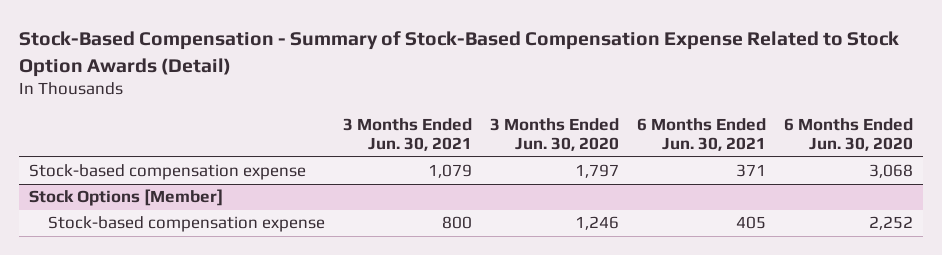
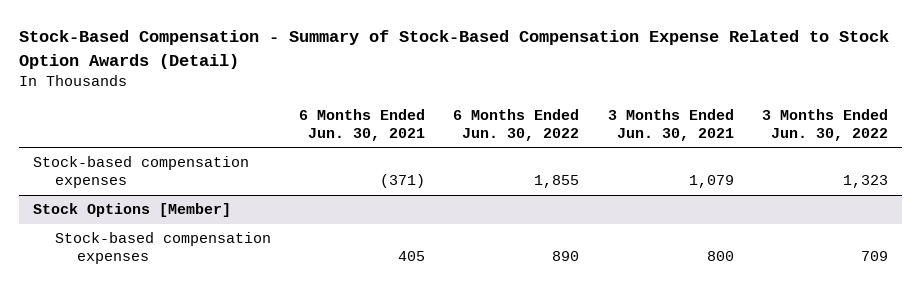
[490,117,620,152] 3 Months Ended Jun. 30, 2020 -> none
[784,117,914,152] 6 Months Ended Jun. 30, 2020 -> none
none -> [453,108,580,141] 6 Months Ended Jun. 30, 2022
none -> [761,108,888,141] 3 Months Ended Jun. 30, 2022
[28,164,306,181] Stock-based compensation expense -> [33,156,250,189] Stock-based compensation expenses
[736,164,767,178] 371 -> [380,174,426,189] (371)
[47,216,325,233] Stock-based compensation expense -> [55,232,272,265] Stock-based compensation expenses

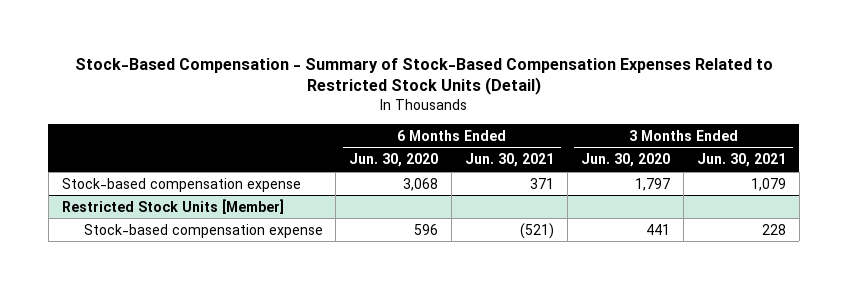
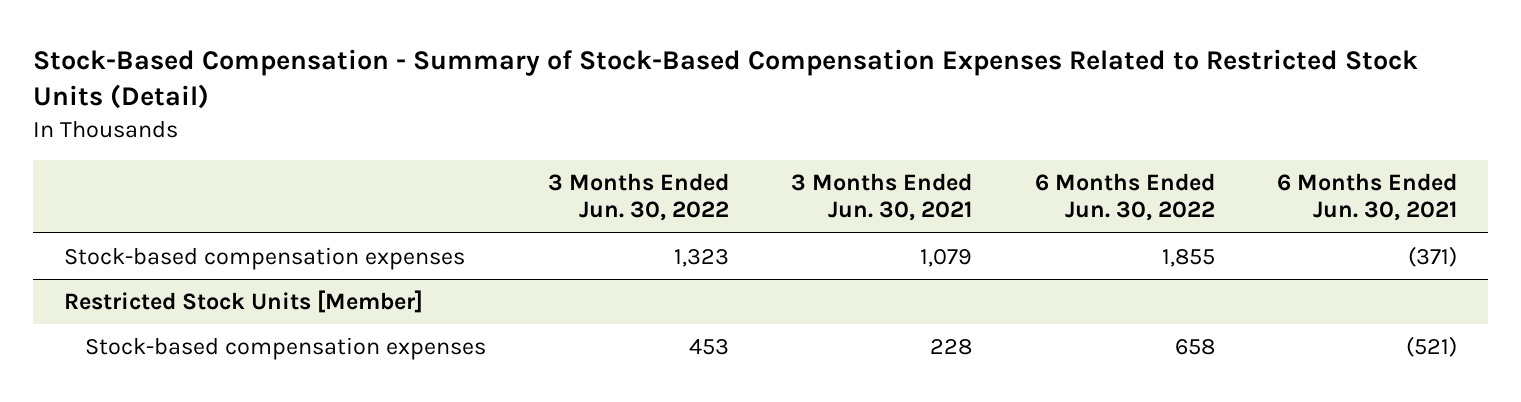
[349,153,439,168] Jun. 30, 2020 -> none
[581,153,671,168] Jun. 30, 2020 -> none
none -> [548,173,730,222] 3 Months Ended Jun. 30, 2022
none -> [1034,173,1215,222] 6 Months Ended Jun. 30, 2022
[61,177,301,192] Stock-based compensation expense -> [64,246,466,270] Stock-based compensation expenses
[530,177,555,189] 371 -> [1408,245,1458,267] (371)
[83,223,323,238] Stock-based compensation expense -> [84,336,486,360] Stock-based compensation expenses

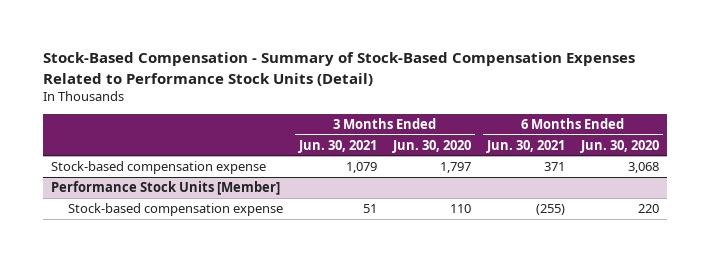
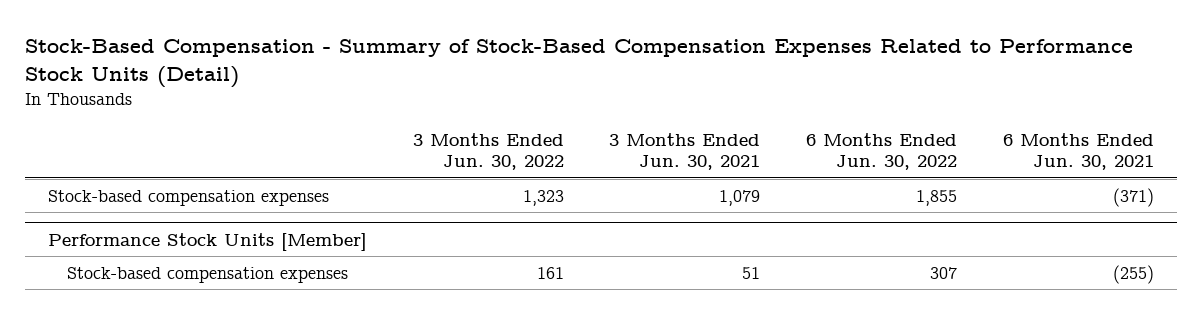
[391,139,471,153] Jun. 30, 2020 -> none
[580,139,660,153] Jun. 30, 2020 -> none
none -> [412,132,564,171] 3 Months Ended Jun. 30, 2022
none -> [806,132,958,171] 6 Months Ended Jun. 30, 2022
[51,160,267,174] Stock-based compensation expense -> [47,189,329,206] Stock-based compensation expenses
[543,161,565,171] 371 -> [1112,187,1154,207] (371)
[67,202,283,216] Stock-based compensation expense -> [66,266,348,283] Stock-based compensation expenses

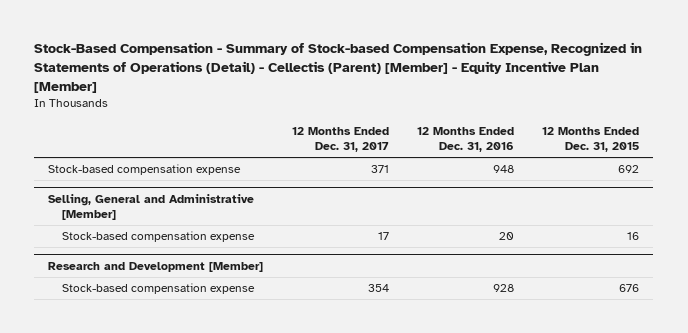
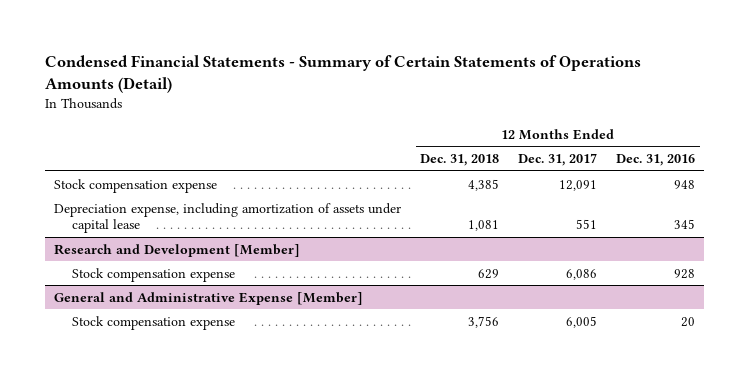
[34,42,643,94] Stock-Based Compensation - Summary of Stock-based Compensation Expense, Recognized in Statements of Operations (Detail) - Cellectis (Parent) [Member] - Equity Incentive Plan [Member] -> [45,55,642,94] Condensed Financial Statements - Summary of Certain Statements of Operations Amounts (Detail)
[542,126,640,153] 12 Months Ended Dec. 31, 2015 -> none
none -> [420,154,500,167] Dec. 31, 2018
[48,193,255,221] Selling, General and Administrative [Member] -> none
[61,231,255,243] Stock-based compensation expense -> none
[48,164,242,176] Stock-based compensation expense -> [54,178,218,193] Stock compensation expense
[370,165,389,174] 371 -> [559,179,598,191] 12,091
none -> [54,202,402,234] Depreciation expense, including amortization of assets under capital lease
[61,283,255,295] Stock-based compensation expense -> [72,267,236,282] Stock compensation expense
[367,284,389,293] 354 -> [566,268,598,280] 6,086
none -> [54,291,364,305] General and Administrative Expense [Member]
none -> [72,315,236,330] Stock compensation expense

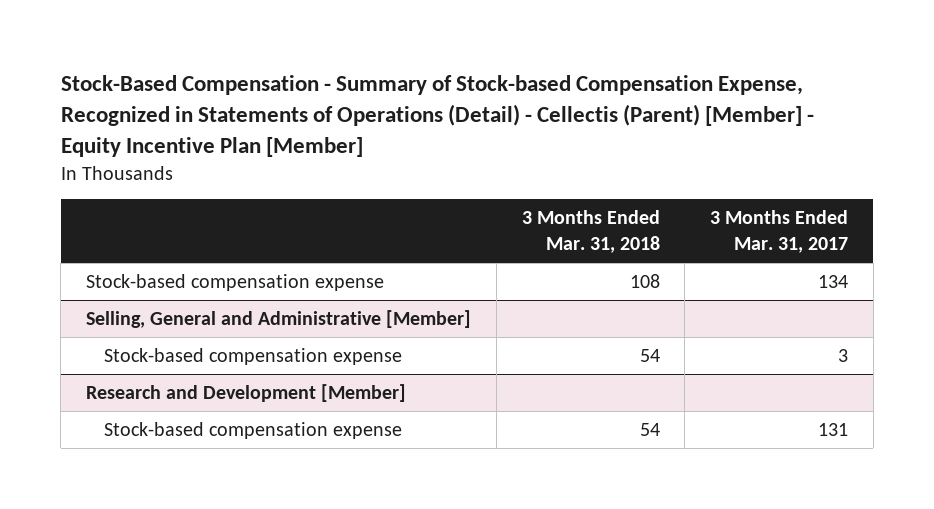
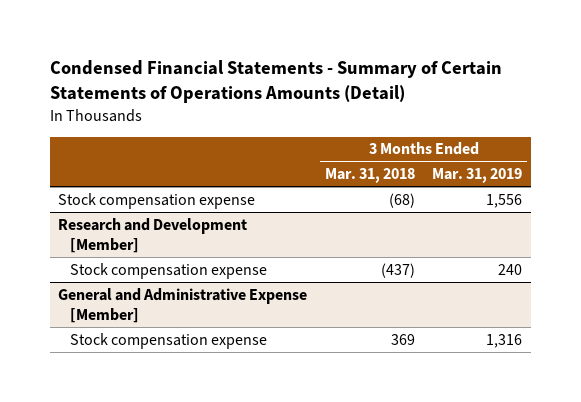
[60,75,814,157] Stock-Based Compensation - Summary of Stock-based Compensation Expense, Recognized in Statements of Operations (Detail) - Cellectis (Parent) [Member] - Equity Incentive Plan [Member] -> [49,60,502,104] Condensed Financial Statements - Summary of Certain Statements of Operations Amounts (Detail)
[710,210,849,254] 3 Months Ended Mar. 31, 2017 -> none
none -> [432,168,523,184] Mar. 31, 2019
[85,310,471,329] Selling, General and Administrative [Member] -> none
[103,348,402,366] Stock-based compensation expense -> none
[85,274,384,292] Stock-based compensation expense -> [58,192,256,209] Stock compensation expense
[629,274,660,289] 108 -> [388,192,415,208] (68)
[103,422,402,440] Stock-based compensation expense -> [69,262,267,279] Stock compensation expense
[639,423,660,437] 54 -> [380,262,415,278] (437)
none -> [58,287,308,323] General and Administrative Expense [Member]
none -> [69,332,267,349] Stock compensation expense

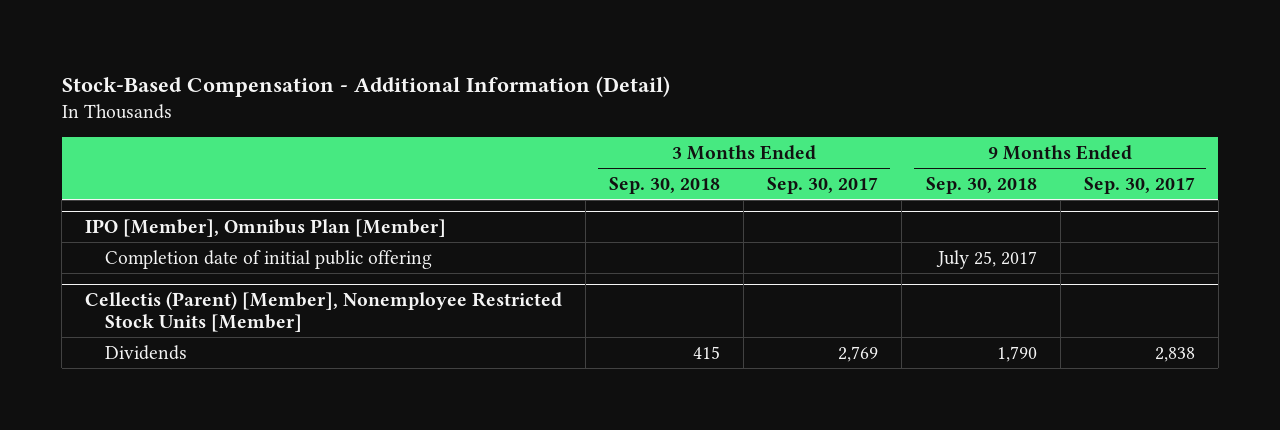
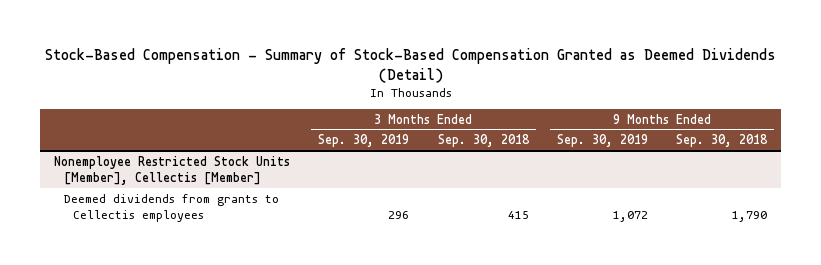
[61,75,670,97] Stock-Based Compensation - Additional Information (Detail) -> [44,47,776,83] Stock-Based Compensation - Summary of Stock-Based Compensation Granted as Deemed Dividends (Detail)
[767,176,879,194] Sep. 30, 2017 -> none
[1083,176,1195,194] Sep. 30, 2017 -> none
none -> [318,134,410,148] Sep. 30, 2019
none -> [556,134,648,148] Sep. 30, 2019
[85,218,447,237] IPO [Member], Omnibus Plan [Member] -> none
[104,249,432,269] Completion date of initial public offering -> none
[85,290,563,333] Cellectis (Parent) [Member], Nonemployee Restricted Stock Units [Member] -> [54,155,291,185] Nonemployee Restricted Stock Units [Member], Cellectis [Member]
[104,344,187,360] Dividends -> [63,193,279,222] Deemed dividends from grants to Cellectis employees

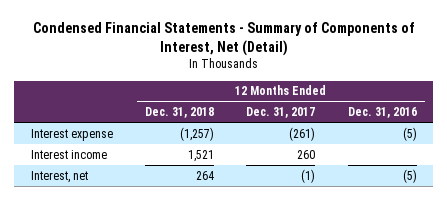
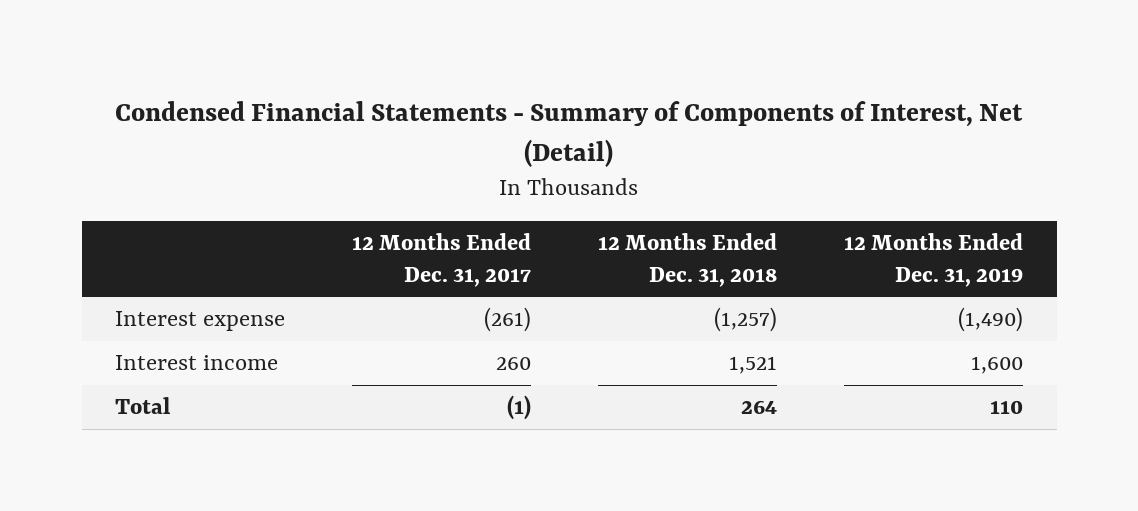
[347,106,417,118] Dec. 31, 2016 -> none
none -> [844,233,1024,287] 12 Months Ended Dec. 31, 2019
[30,170,88,183] Interest, net -> [115,397,171,415] Total

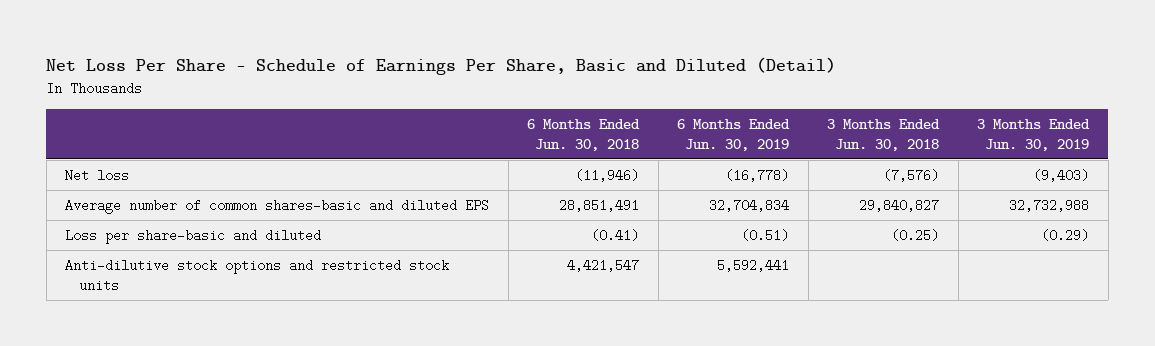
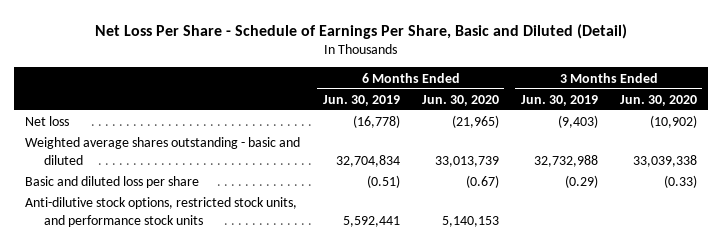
[527,118,641,151] 6 Months Ended Jun. 30, 2018 -> none
[827,118,941,151] 3 Months Ended Jun. 30, 2018 -> none
none -> [421,94,499,106] Jun. 30, 2020
none -> [619,94,697,106] Jun. 30, 2020
[65,198,490,214] Average number of common shares-basic and diluted EPS -> [25,137,301,165] Weighted average shares outstanding - basic and diluted
[65,228,322,244] Loss per share-basic and diluted -> [25,176,200,189] Basic and diluted loss per share
[65,258,450,290] Anti-dilutive stock options and restricted stock units -> [25,197,298,227] Anti-dilutive stock options, restricted stock units, and performance stock units

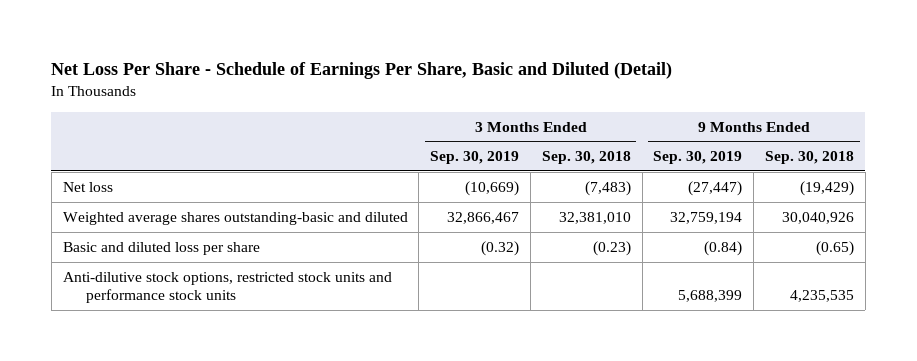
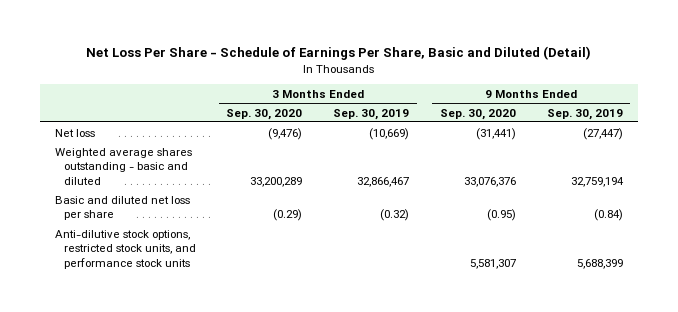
[541,151,631,165] Sep. 30, 2018 -> none
[765,151,855,165] Sep. 30, 2018 -> none
none -> [226,108,303,120] Sep. 30, 2020
none -> [440,108,517,120] Sep. 30, 2020
[62,211,408,225] Weighted average shares outstanding-basic and diluted -> [54,147,192,186] Weighted average shares outstanding - basic and diluted
[62,241,260,255] Basic and diluted loss per share -> [54,195,190,221] Basic and diluted net loss per share
[62,271,392,304] Anti-dilutive stock options, restricted stock units and performance stock units -> [54,229,196,270] Anti-dilutive stock options, restricted stock units, and performance stock units

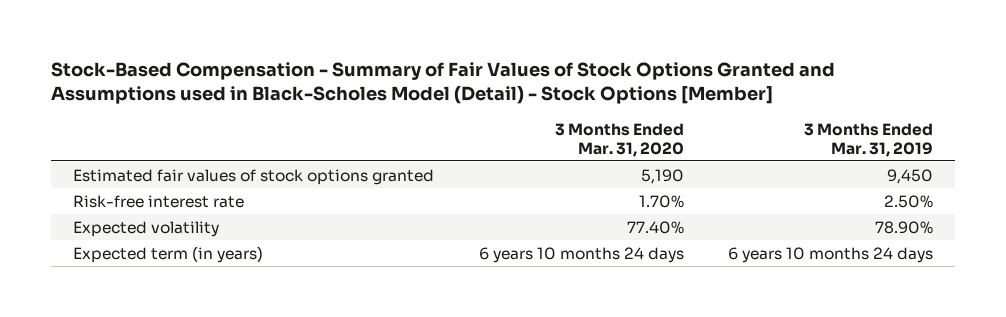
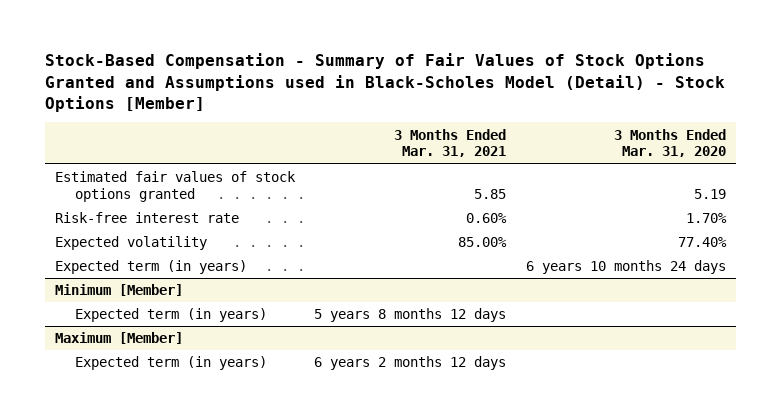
[803,122,933,157] 3 Months Ended Mar. 31, 2019 -> none
none -> [394,128,507,158] 3 Months Ended Mar. 31, 2021
[640,168,684,184] 5,190 -> [694,188,727,199] 5.19
none -> [54,284,183,297] Minimum [Member]
none -> [75,308,268,323] Expected term (in years)
none -> [54,332,183,345] Maximum [Member]
none -> [75,356,268,371] Expected term (in years)

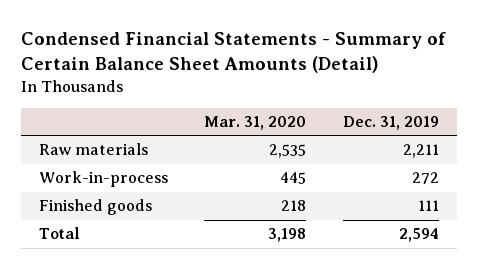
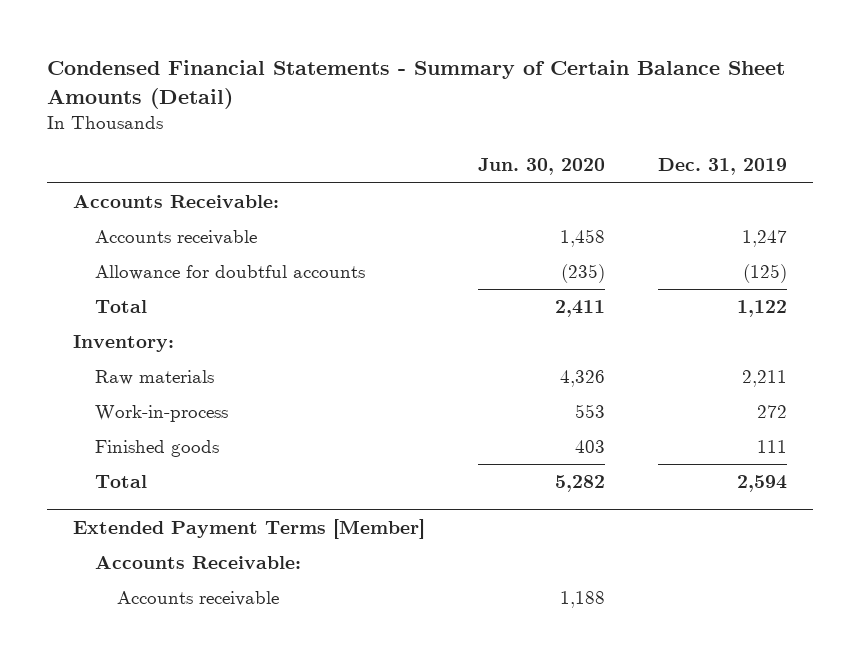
[204,115,307,130] Mar. 31, 2020 -> none
none -> [477,158,605,176] Jun. 30, 2020
none -> [73,194,280,208] Accounts Receivable:
none -> [95,229,258,245] Accounts receivable
none -> [95,264,366,280] Allowance for doubtful accounts
none -> [95,299,148,313] Total
none -> [73,334,175,352] Inventory:
none -> [73,518,426,539] Extended Payment Terms [Member]
none -> [95,555,302,569] Accounts Receivable:
none -> [116,590,279,606] Accounts receivable

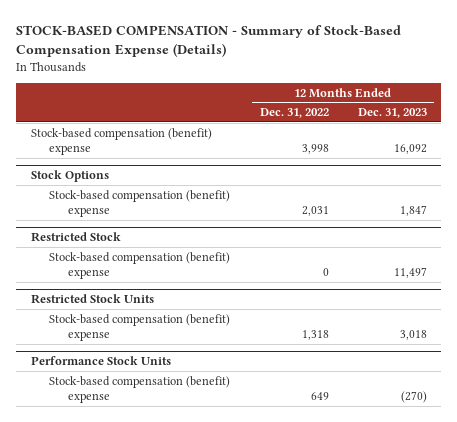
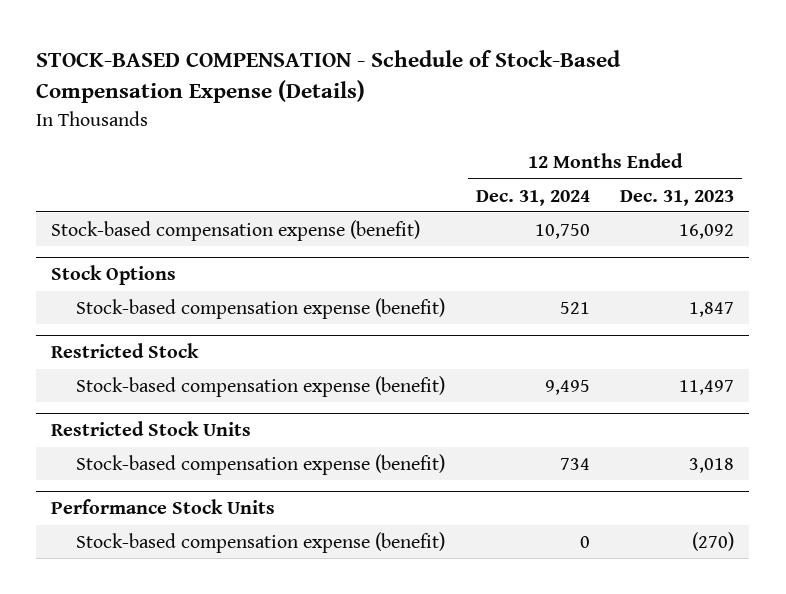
[16,25,402,58] STOCK-BASED COMPENSATION - Summary of Stock-Based Compensation Expense (Details) -> [36,50,622,104] STOCK-BASED COMPENSATION - Schedule of Stock-Based Compensation Expense (Details)
[259,108,329,119] Dec. 31, 2022 -> none
none -> [475,189,590,206] Dec. 31, 2024
[30,127,212,156] Stock-based compensation (benefit) expense -> [51,219,421,241] Stock-based compensation expense (benefit)
[49,189,231,218] Stock-based compensation (benefit) expense -> [75,297,445,319] Stock-based compensation expense (benefit)
[49,251,231,280] Stock-based compensation (benefit) expense -> [75,375,445,397] Stock-based compensation expense (benefit)
[49,313,231,342] Stock-based compensation (benefit) expense -> [75,453,445,475] Stock-based compensation expense (benefit)
[49,375,231,404] Stock-based compensation (benefit) expense -> [75,531,445,553] Stock-based compensation expense (benefit)

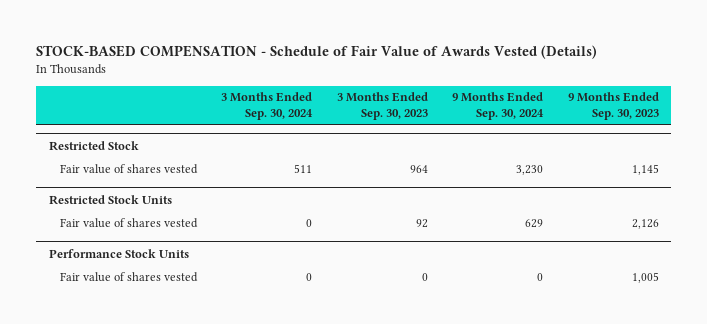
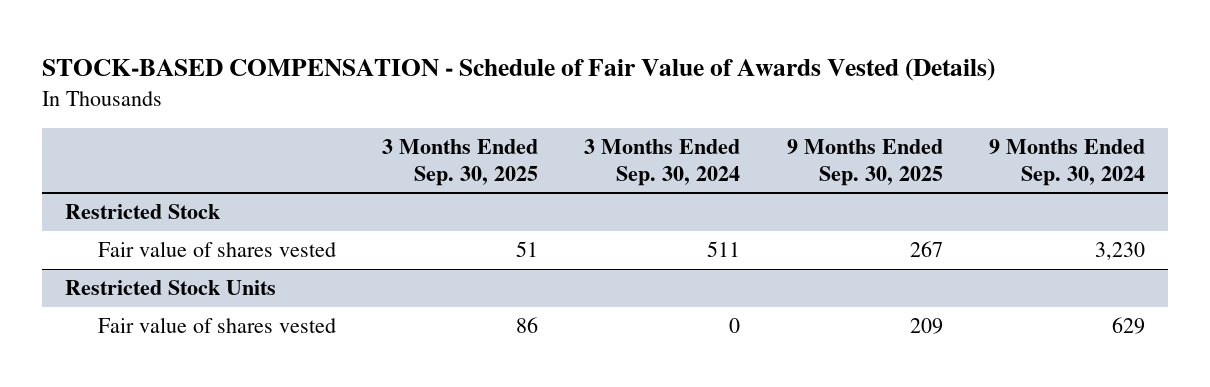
[336,92,428,121] 3 Months Ended Sep. 30, 2023 -> none
[567,92,659,121] 9 Months Ended Sep. 30, 2023 -> none
none -> [382,138,539,186] 3 Months Ended Sep. 30, 2025
none -> [786,138,943,186] 9 Months Ended Sep. 30, 2025
[48,248,189,258] Performance Stock Units -> none
[59,271,198,282] Fair value of shares vested -> none

